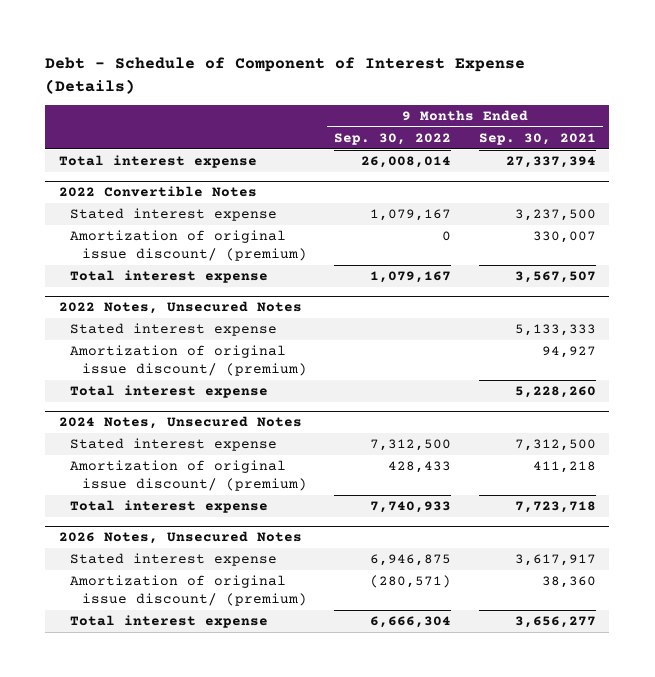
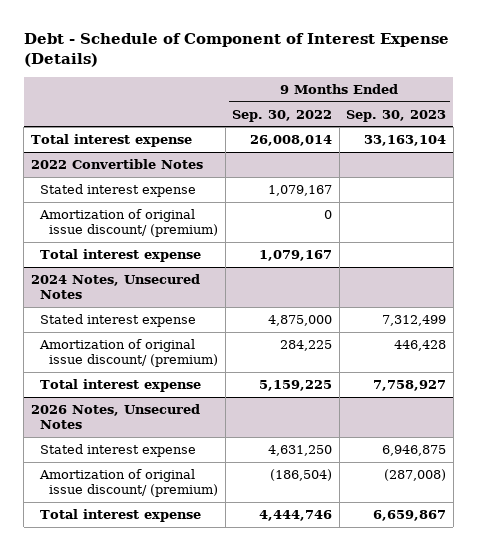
[478,132,596,145] Sep. 30, 2021 -> none
none -> [346,109,447,122] Sep. 30, 2023
[59,301,303,315] 2022 Notes, Unsecured Notes -> none
[70,323,278,337] Stated interest expense -> none
[70,345,307,377] Amortization of original issue discount/ (premium) -> none
[70,385,269,399] Total interest expense -> none
[370,439,452,452] 7,312,500 -> [268,315,333,327] 4,875,000
[388,461,452,474] 428,433 -> [280,340,333,352] 284,225
[370,501,452,514] 7,740,933 -> [259,380,333,392] 5,159,225
[370,554,452,567] 6,946,875 -> [268,445,333,457] 4,631,250
[370,575,452,589] (280,571) -> [270,469,333,482] (186,504)
[370,616,452,629] 6,666,304 -> [259,510,333,522] 4,444,746

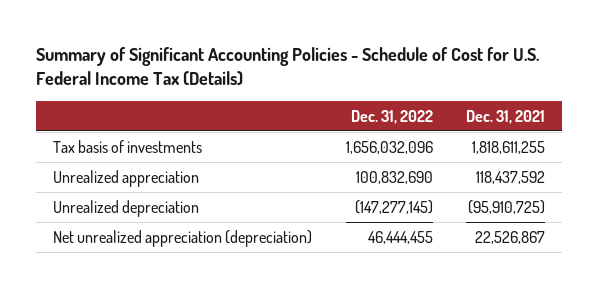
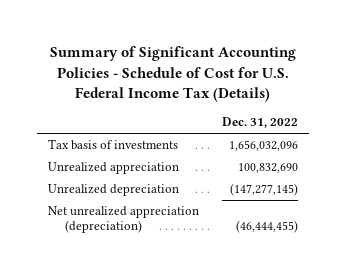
[466,109,546,124] Dec. 31, 2021 -> none
[367,230,433,244] 46,444,455 -> [235,220,298,234] (46,444,455)

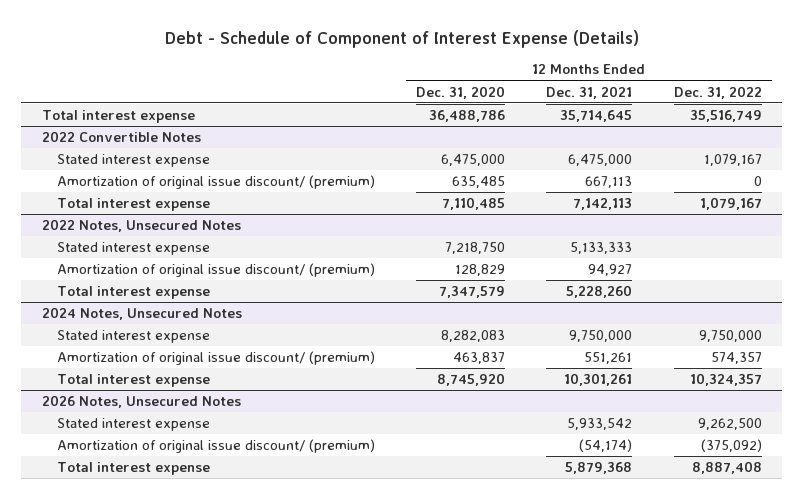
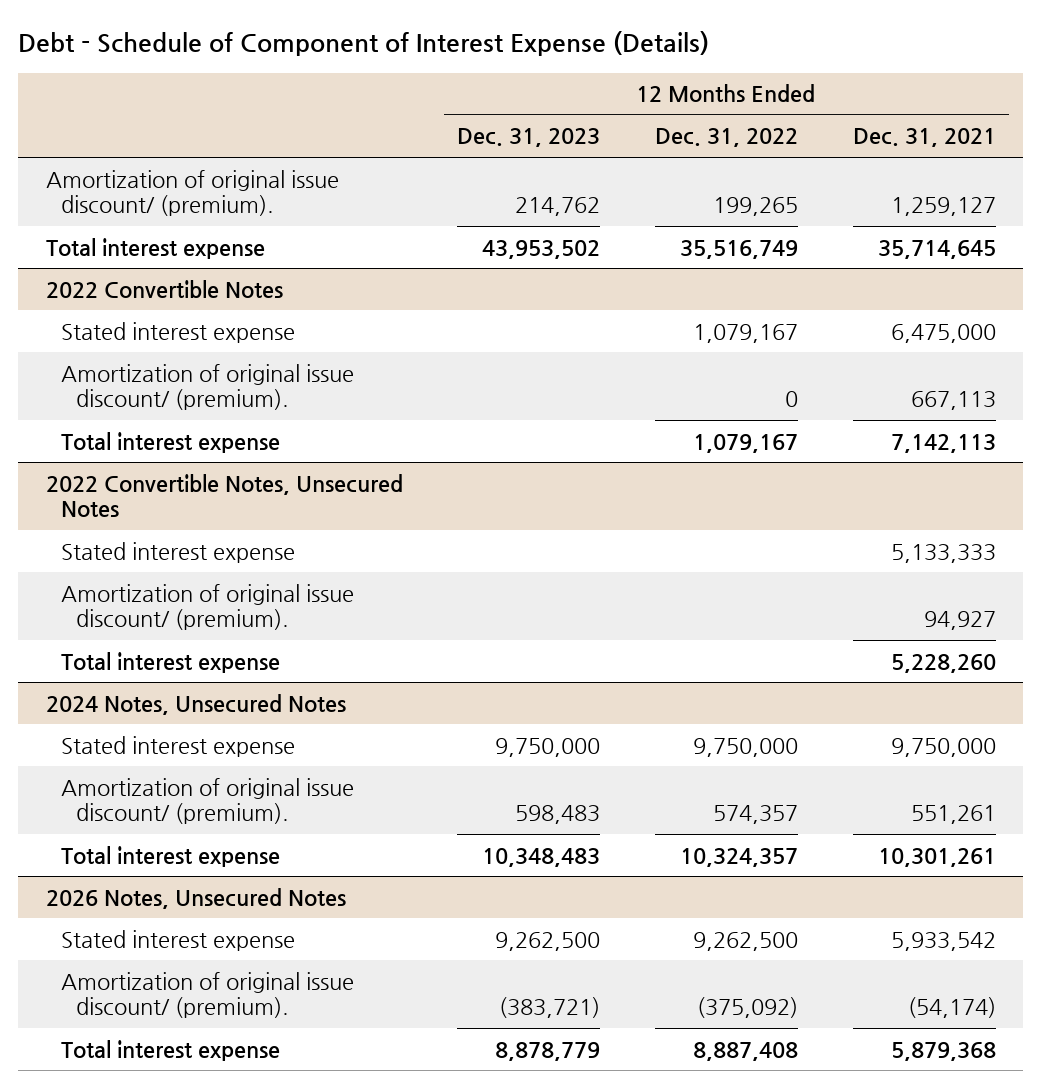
[416,85,506,99] Dec. 31, 2020 -> none
none -> [457,128,601,148] Dec. 31, 2023
none -> [45,169,339,217] Amortization of original issue discount/ (premium).
[57,175,376,190] Amortization of original issue discount/ (premium) -> [60,363,354,411] Amortization of original issue discount/ (premium).
[41,219,241,233] 2022 Notes, Unsecured Notes -> [45,473,403,518] 2022 Convertible Notes, Unsecured Notes
[57,263,376,278] Amortization of original issue discount/ (premium) -> [60,583,354,631] Amortization of original issue discount/ (premium).
[57,351,376,366] Amortization of original issue discount/ (premium) -> [60,777,354,825] Amortization of original issue discount/ (premium).
[57,439,376,454] Amortization of original issue discount/ (premium) -> [60,971,354,1019] Amortization of original issue discount/ (premium).

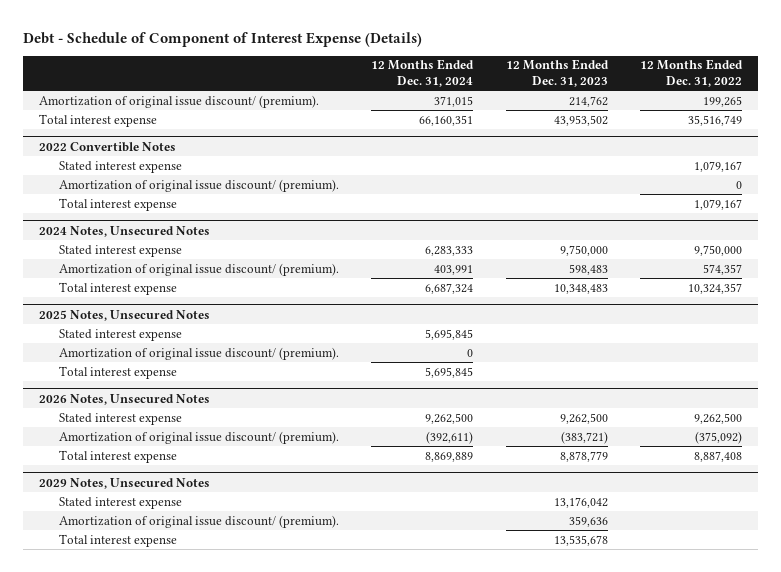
[852,128,996,148] Dec. 31, 2021 -> none
none -> [371,59,475,87] 12 Months Ended Dec. 31, 2024
[45,473,403,518] 2022 Convertible Notes, Unsecured Notes -> none
[60,541,295,563] Stated interest expense -> none
[60,583,354,631] Amortization of original issue discount/ (premium). -> none
[60,651,280,673] Total interest expense -> none
none -> [38,309,210,321] 2025 Notes, Unsecured Notes
none -> [58,328,182,341] Stated interest expense
none -> [58,346,339,360] Amortization of original issue discount/ (premium).
none -> [58,365,177,379] Total interest expense
none -> [38,477,210,489] 2029 Notes, Unsecured Notes
none -> [58,496,182,509] Stated interest expense
none -> [58,514,339,528] Amortization of original issue discount/ (premium).
none -> [58,533,177,547] Total interest expense

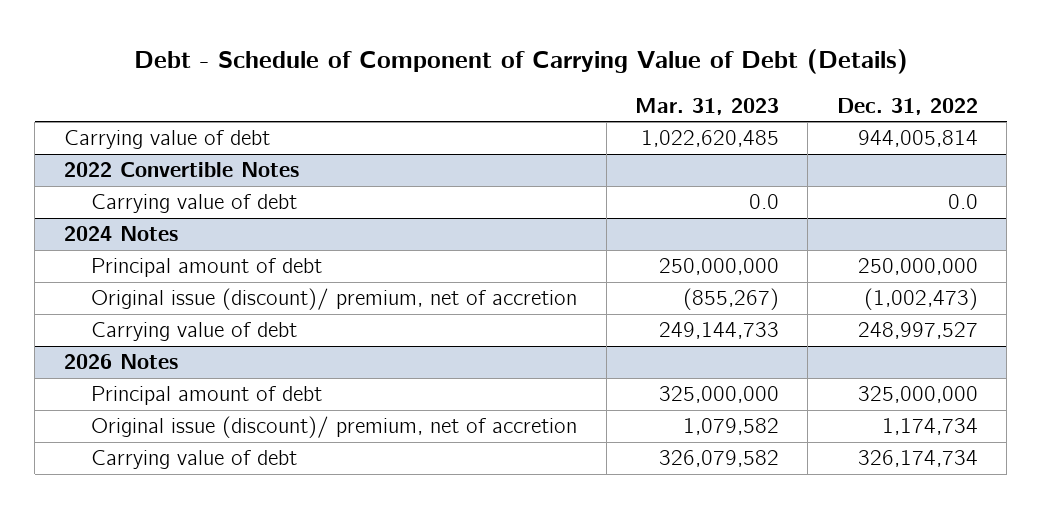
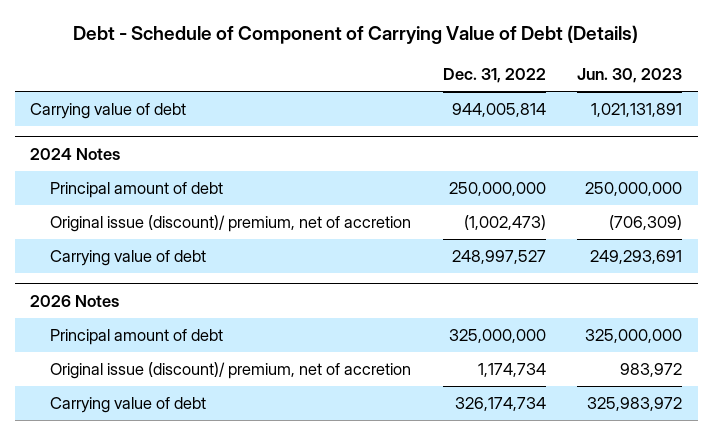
[635,97,780,115] Mar. 31, 2023 -> none
none -> [577,68,683,84] Jun. 30, 2023
[63,162,299,178] 2022 Convertible Notes -> none
[91,194,298,214] Carrying value of debt -> none

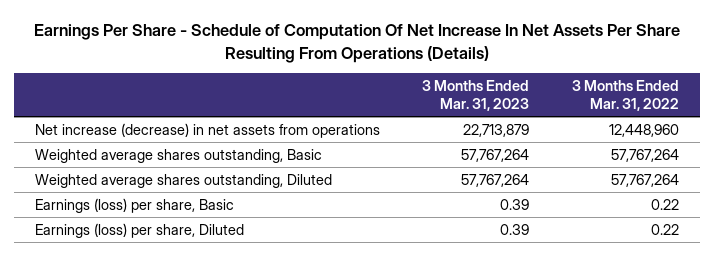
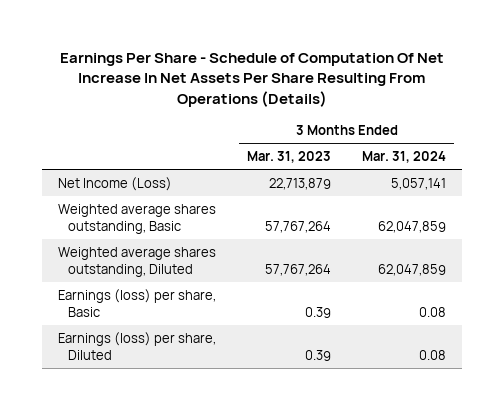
[571,80,679,111] 3 Months Ended Mar. 31, 2022 -> none
none -> [362,151,447,164] Mar. 31, 2024
[35,122,381,138] Net increase (decrease) in net assets from operations -> [57,176,172,191] Net Income (Loss)

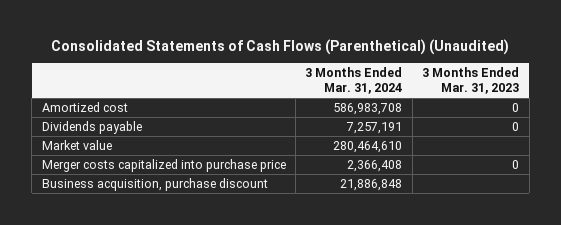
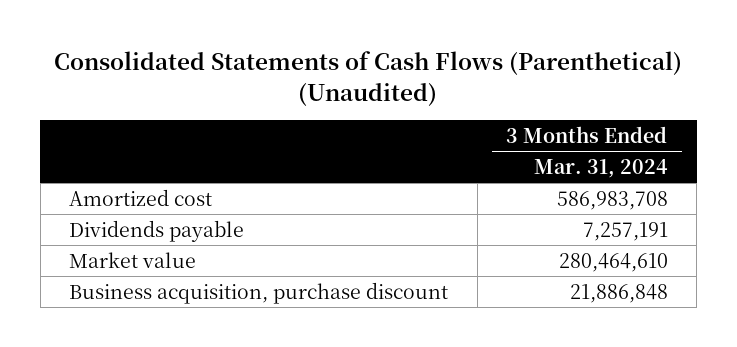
[422,66,520,95] 3 Months Ended Mar. 31, 2023 -> none
[41,158,286,172] Merger costs capitalized into purchase price -> none

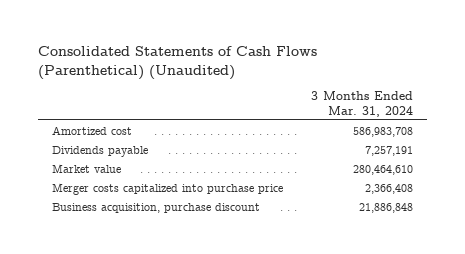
none -> [51,182,283,195] Merger costs capitalized into purchase price

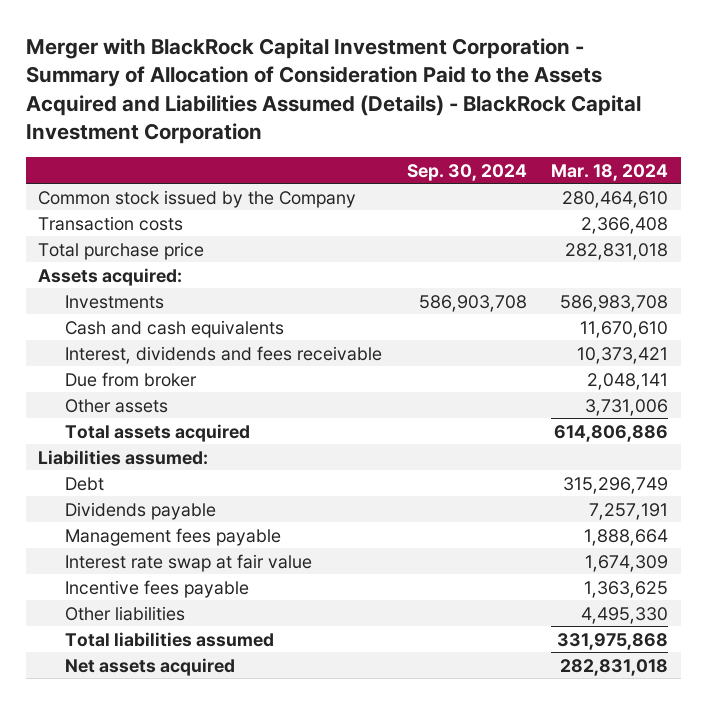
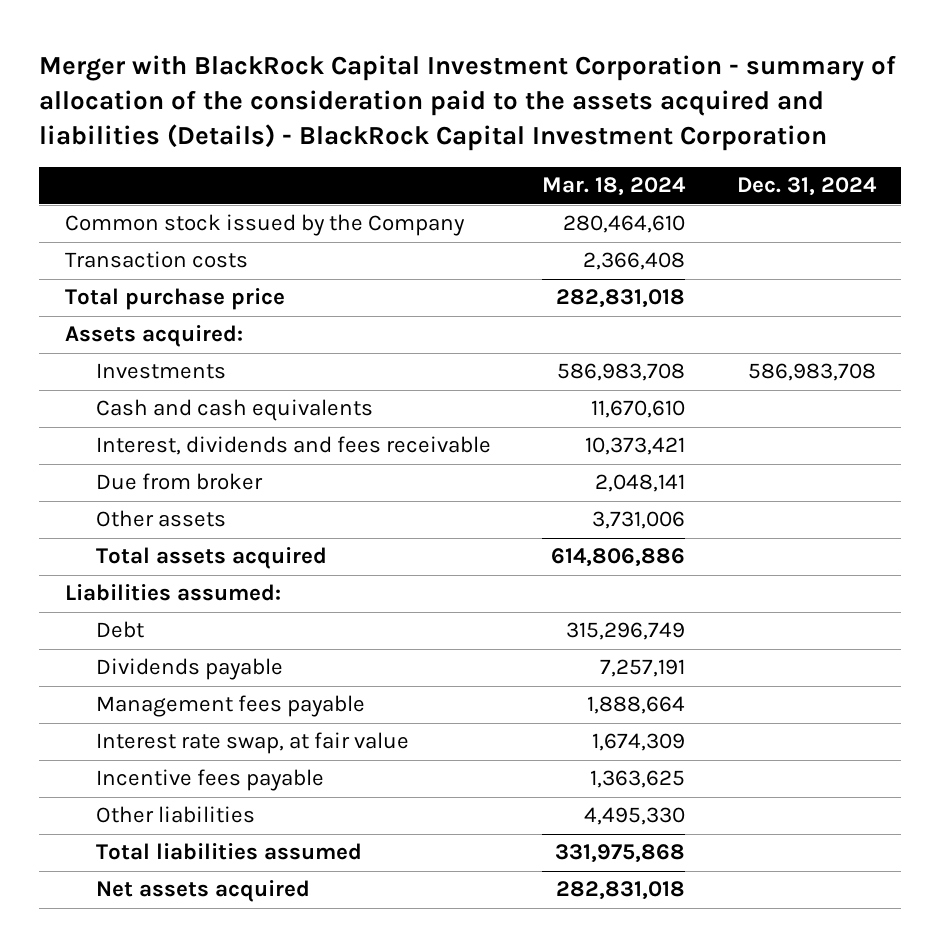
[25,38,641,144] Merger with BlackRock Capital Investment Corporation - Summary of Allocation of Consideration Paid to the Assets Acquired and Liabilities Assumed (Details) - BlackRock Capital Investment Corporation -> [38,55,896,152] Merger with BlackRock Capital Investment Corporation - summary of allocation of the consideration paid to the assets acquired and liabilities (Details) - BlackRock Capital Investment Corporation
[406,163,527,181] Sep. 30, 2024 -> none
none -> [736,177,877,197] Dec. 31, 2024
[65,553,313,572] Interest rate swap at fair value -> [95,732,409,755] Interest rate swap, at fair value

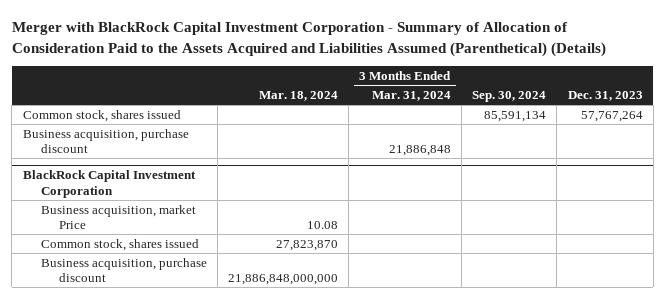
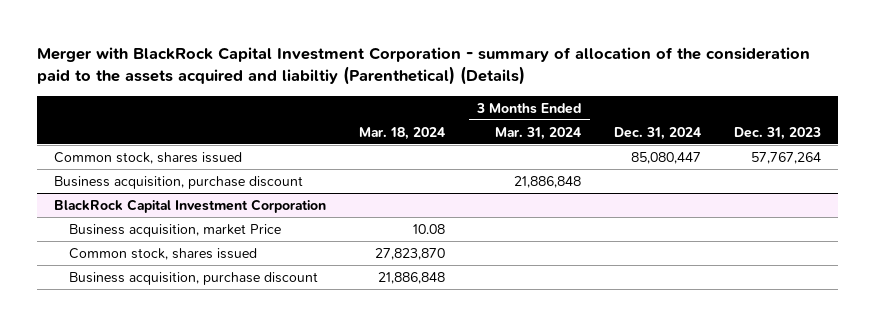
[11,22,606,57] Merger with BlackRock Capital Investment Corporation - Summary of Allocation of Consideration Paid to the Assets Acquired and Liabilities Assumed (Parenthetical) (Details) -> [37,47,811,86] Merger with BlackRock Capital Investment Corporation - summary of allocation of the consideration paid to the assets acquired and liabiltiy (Parenthetical) (Details)
[472,90,547,102] Sep. 30, 2024 -> none
none -> [614,126,702,140] Dec. 31, 2024
[228,274,339,286] 21,886,848,000,000 -> [377,271,445,284] 21,886,848

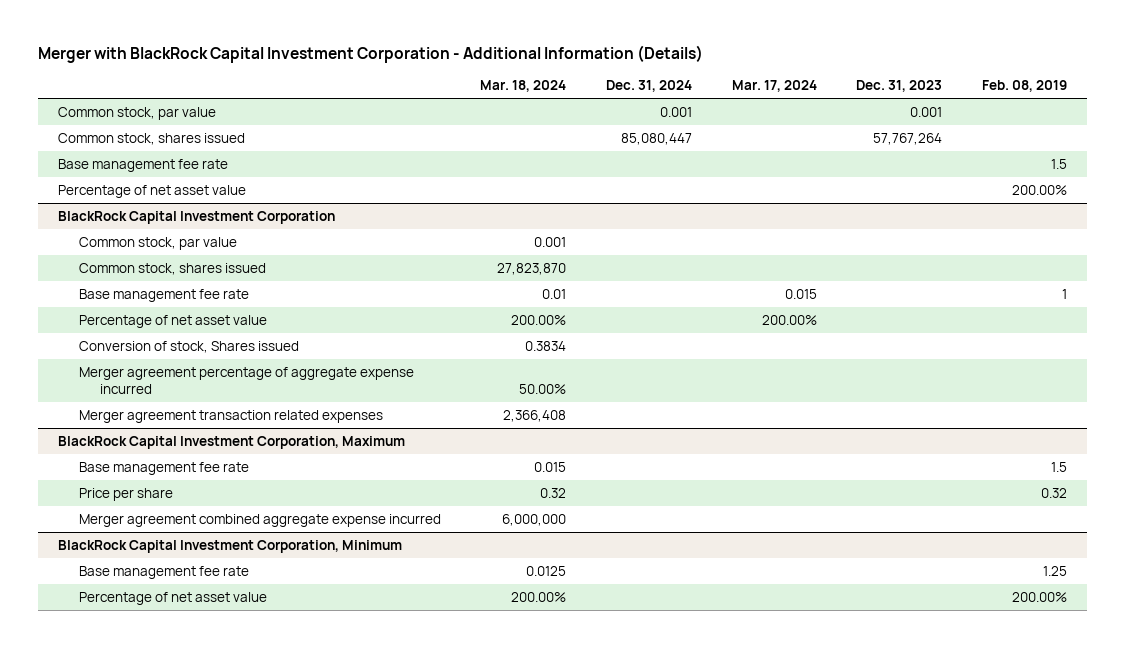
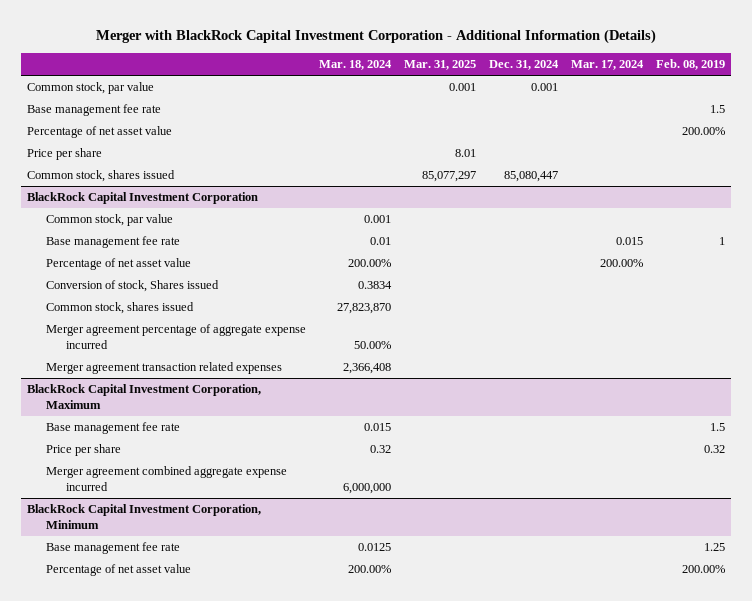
[856,80,943,93] Dec. 31, 2023 -> none
none -> [404,60,477,71] Mar. 31, 2025
none -> [26,148,102,161] Price per share
[57,132,245,145] Common stock, shares issued -> [26,170,175,183] Common stock, shares issued
[78,262,266,275] Common stock, shares issued -> [46,302,195,315] Common stock, shares issued

